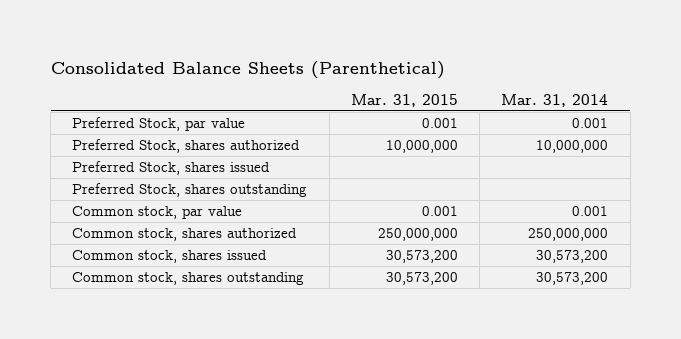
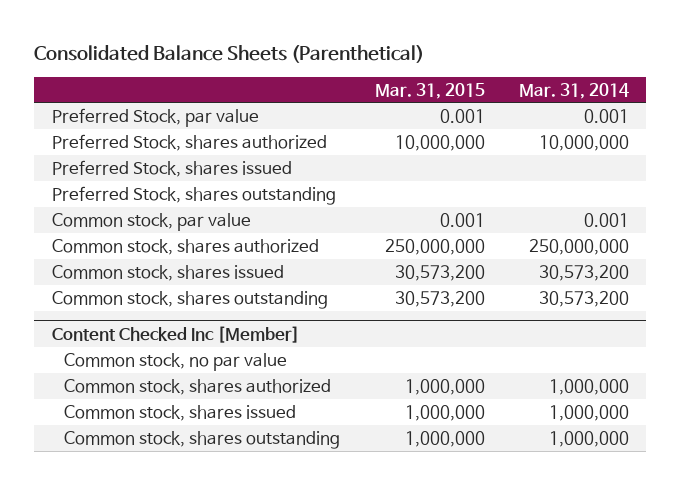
none -> [51,325,300,343] Content Checked Inc [Member]
none -> [64,352,288,371] Common stock, no par value
none -> [64,378,332,395] Common stock, shares authorized
none -> [64,404,297,421] Common stock, shares issued
none -> [64,430,341,449] Common stock, shares outstanding

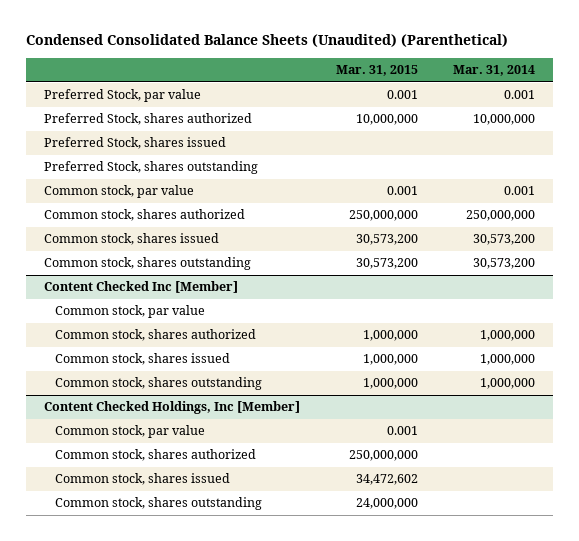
[34,45,425,64] Consolidated Balance Sheets (Parenthetical) -> [26,34,509,48] Condensed Consolidated Balance Sheets (Unaudited) (Parenthetical)
[64,352,288,371] Common stock, no par value -> [55,305,206,319] Common stock, par value
none -> [44,401,301,415] Content Checked Holdings, Inc [Member]
none -> [55,425,206,439] Common stock, par value
none -> [55,449,257,462] Common stock, shares authorized
none -> [55,473,231,486] Common stock, shares issued
none -> [55,497,263,511] Common stock, shares outstanding

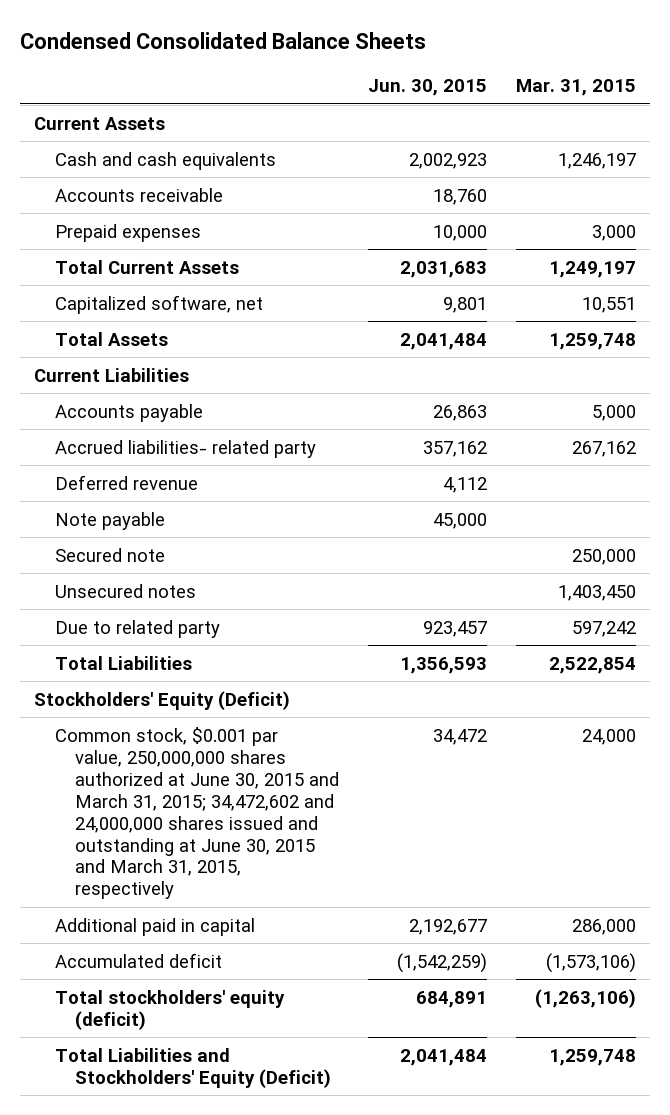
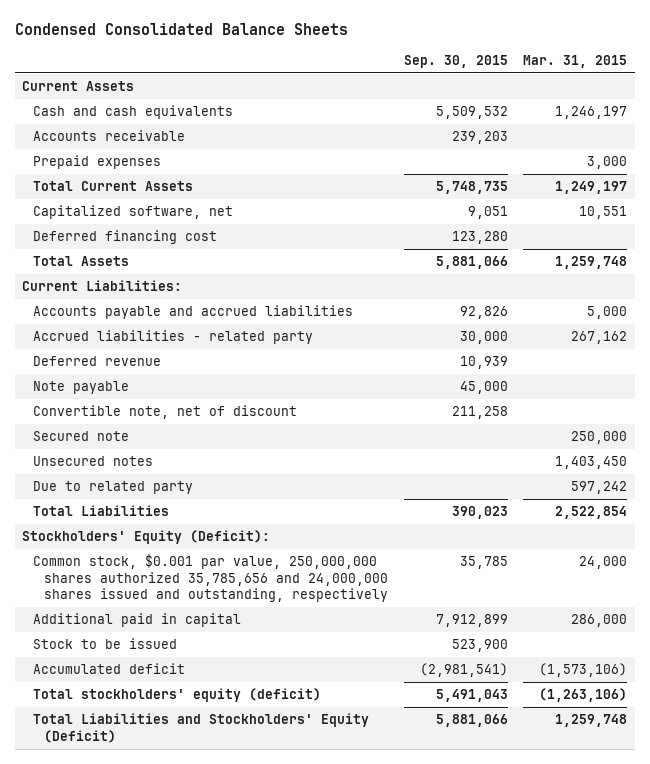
[367,79,487,97] Jun. 30, 2015 -> none
none -> [403,54,508,68] Sep. 30, 2015
none -> [33,230,218,245] Deferred financing cost
[54,403,203,422] Accounts payable -> none
[34,367,190,382] Current Liabilities -> [22,280,183,292] Current Liabilities:
none -> [33,305,354,320] Accounts payable and accrued liabilities
[54,439,316,458] Accrued liabilities- related party -> [33,330,314,345] Accrued liabilities - related party
none -> [33,405,298,420] Convertible note, net of discount
[34,690,291,710] Stockholders' Equity (Deficit) -> [22,530,271,545] Stockholders' Equity (Deficit):
[54,726,339,900] Common stock, $0.001 par value, 250,000,000 shares authorized at June 30, 2015 and March 31, 2015; 34,472,602 and 24,000,000 shares issued and outstanding at June 30, 2015 and March 31, 2015, respectively -> [33,553,389,603] Common stock, $0.001 par value, 250,000,000 shares authorized 35,785,656 and 24,000,000 shares issued and outstanding, respectively
none -> [33,638,178,650] Stock to be issued

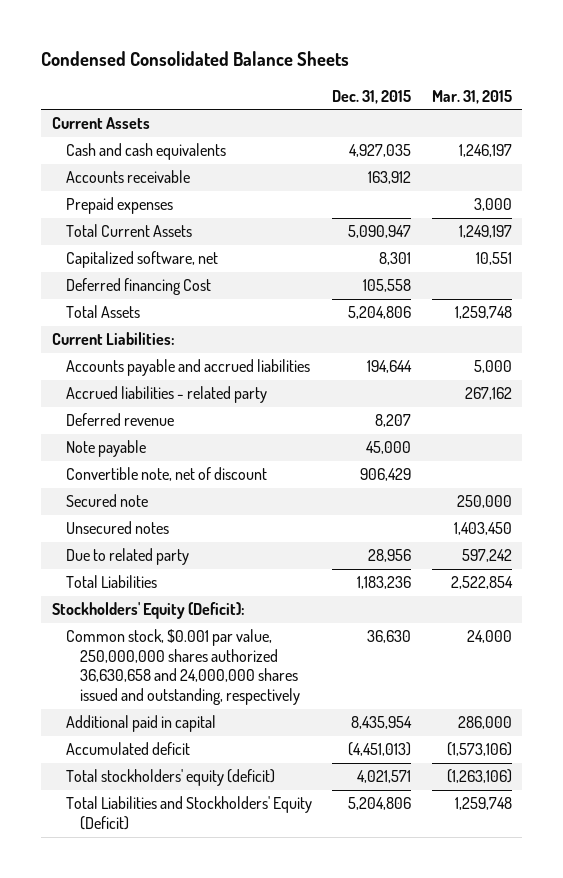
[403,54,508,68] Sep. 30, 2015 -> none
none -> [332,89,412,104] Dec. 31, 2015
[33,230,218,245] Deferred financing cost -> [65,278,211,296] Deferred financing Cost
[33,553,389,603] Common stock, $0.001 par value, 250,000,000 shares authorized 35,785,656 and 24,000,000 shares issued and outstanding, respectively -> [65,629,300,705] Common stock, $0.001 par value, 250,000,000 shares authorized 36,630,658 and 24,000,000 shares issued and outstanding, respectively
[33,638,178,650] Stock to be issued -> none

